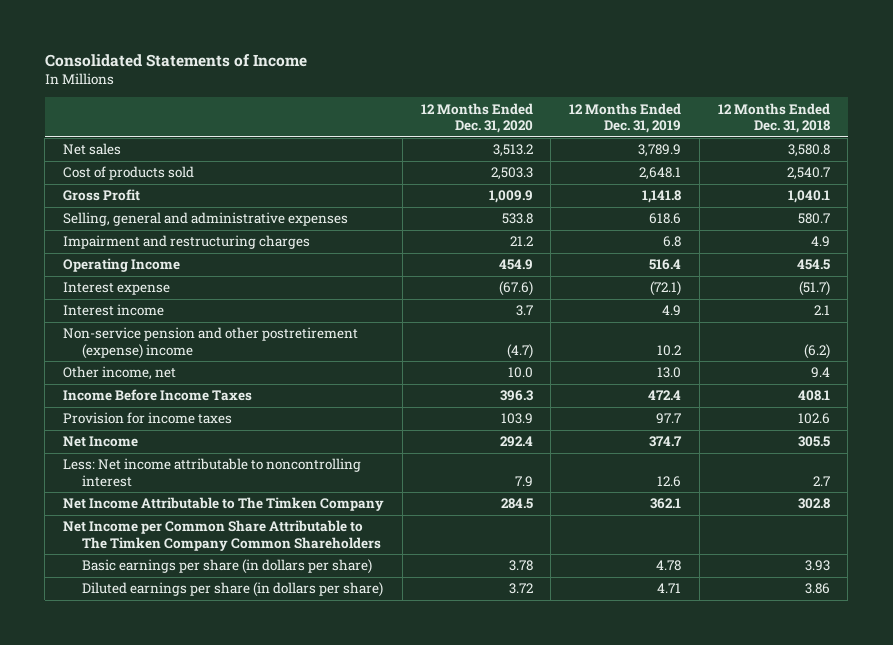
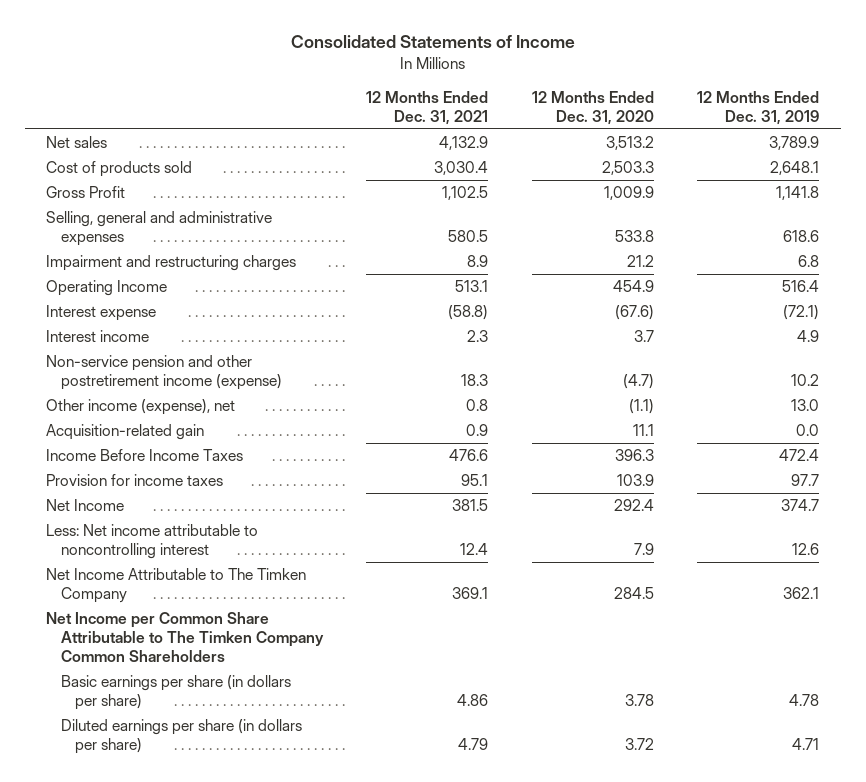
[717,102,830,133] 12 Months Ended Dec. 31, 2018 -> none
none -> [366,90,489,125] 12 Months Ended Dec. 31, 2021
[63,327,359,359] Non-service pension and other postretirement (expense) income -> [46,355,282,391] Non-service pension and other postretirement income (expense)
[63,366,177,381] Other income, net -> [46,399,236,416] Other income (expense), net
[507,367,533,379] 10.0 -> [628,399,654,415] (1.1)
none -> [46,424,205,441] Acquisition-related gain

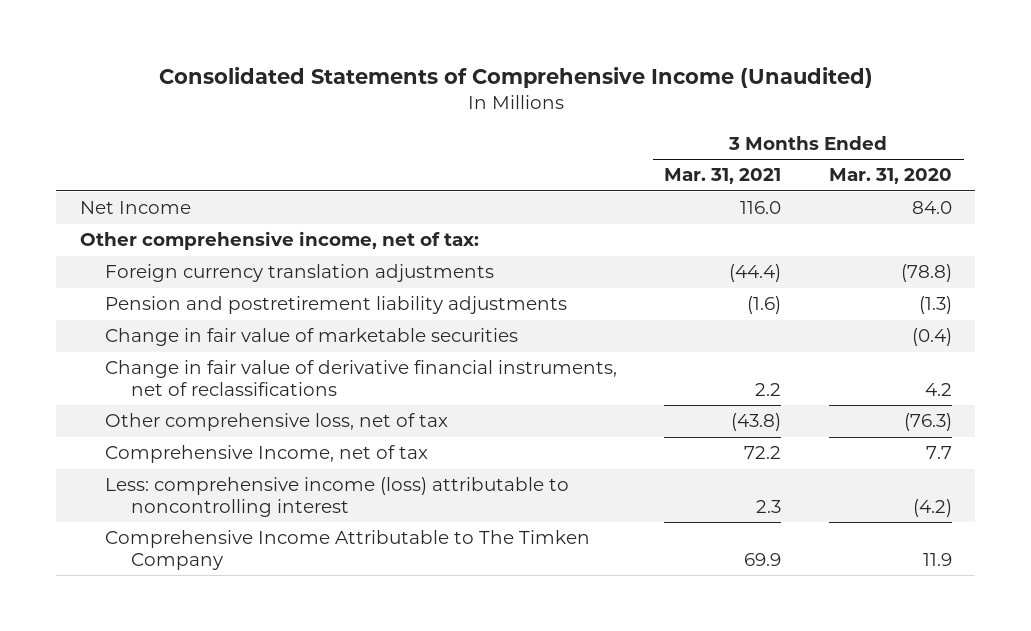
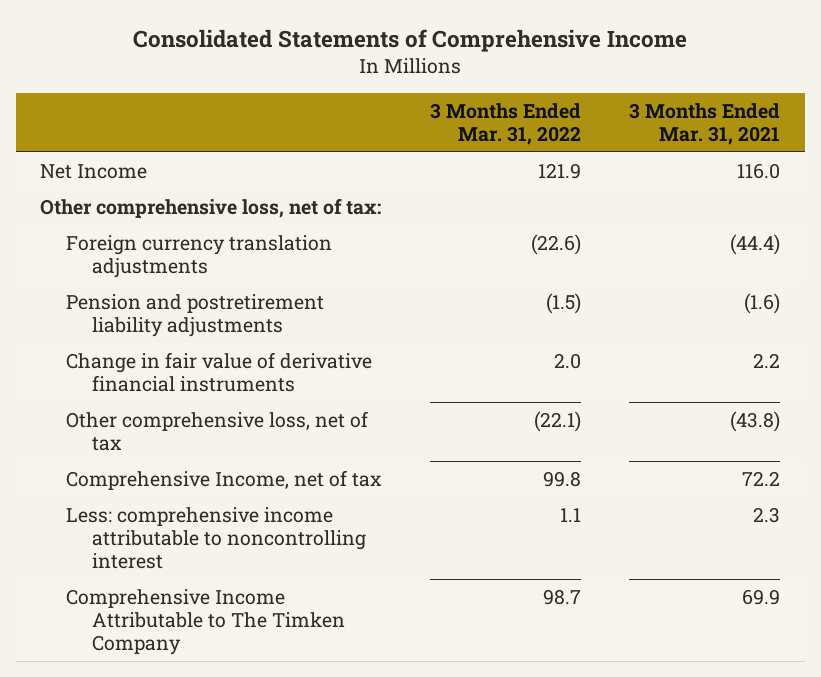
[158,67,873,89] Consolidated Statements of Comprehensive Income (Unaudited) -> [133,28,688,52] Consolidated Statements of Comprehensive Income
[828,168,952,185] Mar. 31, 2020 -> none
none -> [429,102,581,146] 3 Months Ended Mar. 31, 2022
[79,231,479,251] Other comprehensive income, net of tax: -> [40,197,382,218] Other comprehensive loss, net of tax:
[105,328,519,347] Change in fair value of marketable securities -> none
[105,360,618,396] Change in fair value of derivative financial instruments, net of reclassifications -> [66,351,373,393] Change in fair value of derivative financial instruments
[105,477,570,517] Less: comprehensive income (loss) attributable to noncontrolling interest -> [66,506,367,570] Less: comprehensive income attributable to noncontrolling interest

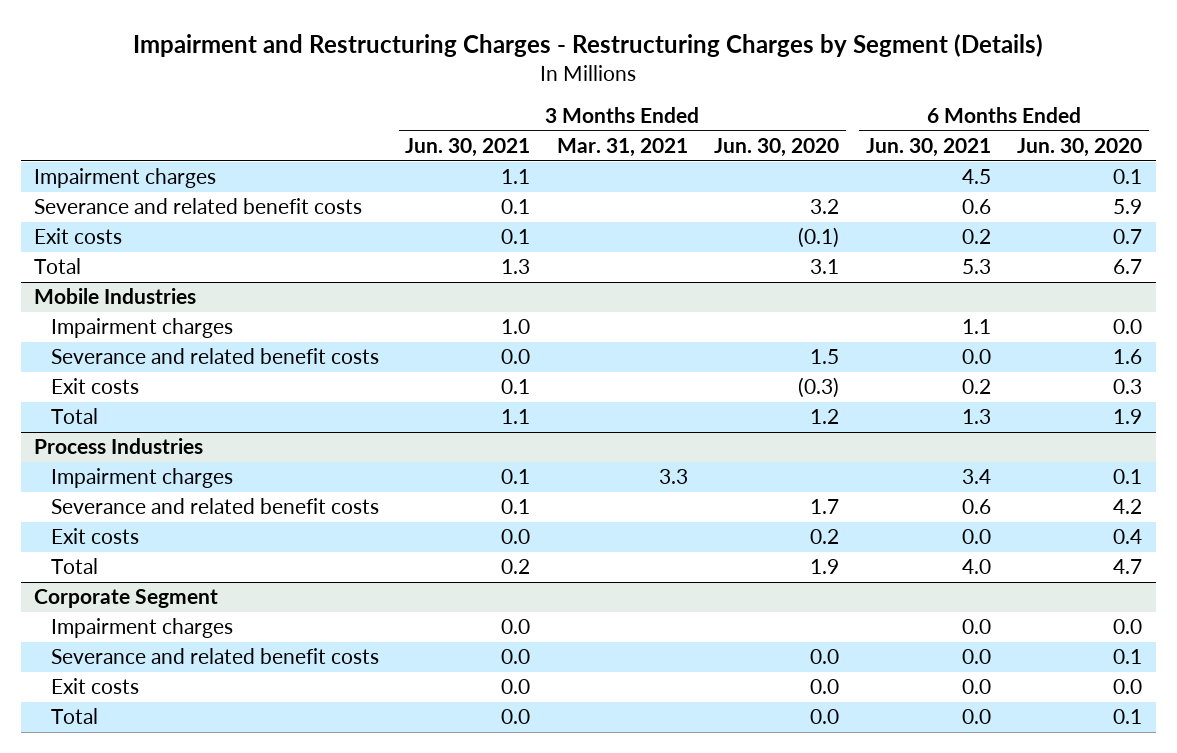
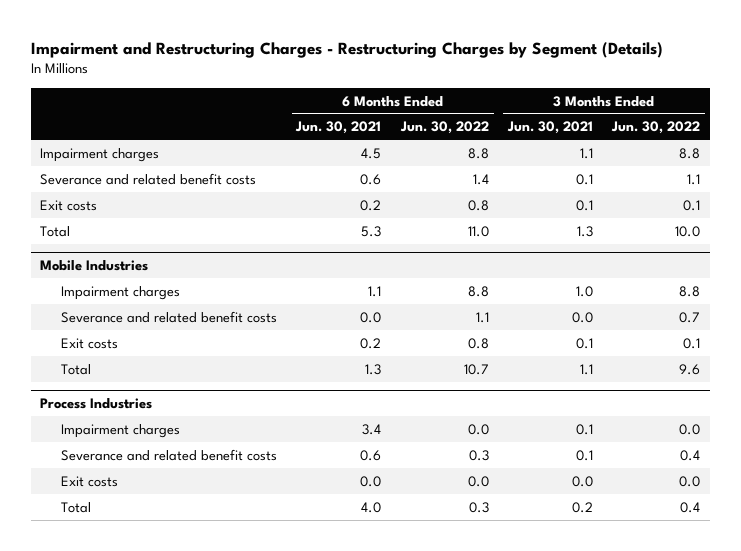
[556,137,688,157] Mar. 31, 2021 -> none
[714,137,840,157] Jun. 30, 2020 -> none
[1017,137,1143,157] Jun. 30, 2020 -> none
none -> [399,121,489,135] Jun. 30, 2022
none -> [611,121,701,135] Jun. 30, 2022
[34,589,219,609] Corporate Segment -> none
[50,618,233,639] Impairment charges -> none
[50,648,379,665] Severance and related benefit costs -> none
[50,678,139,695] Exit costs -> none
[50,708,98,725] Total -> none

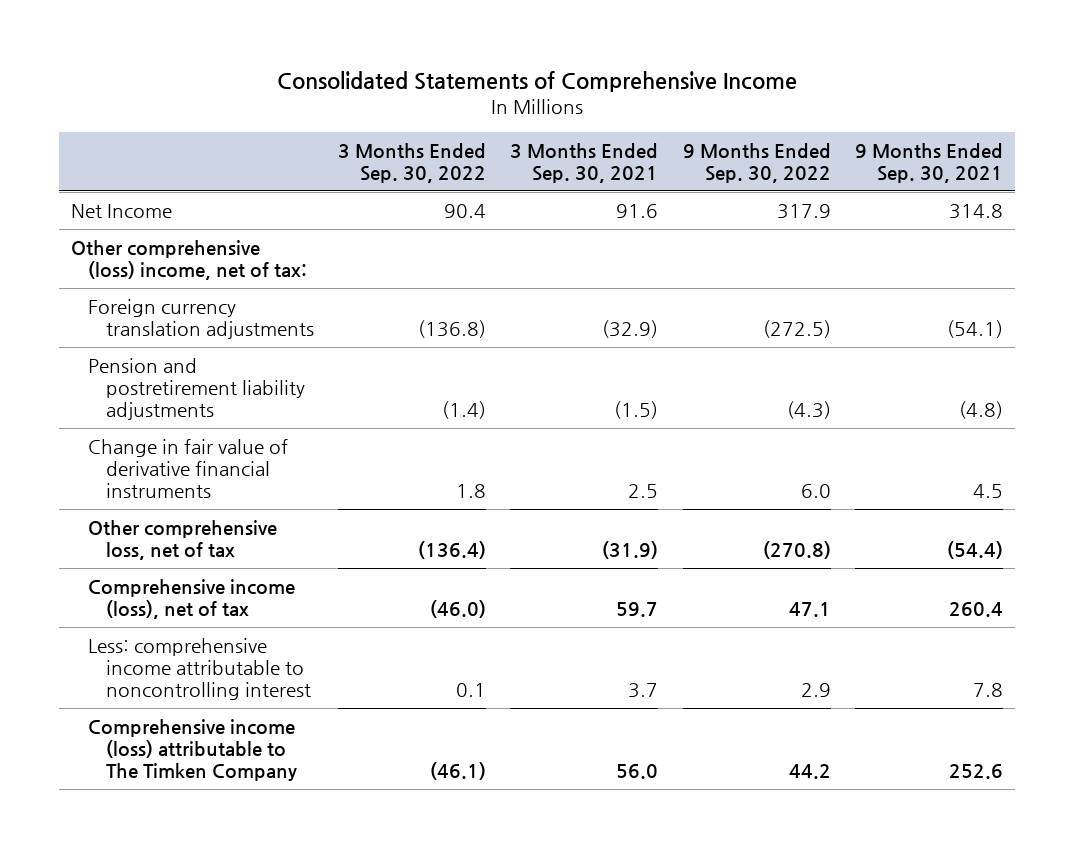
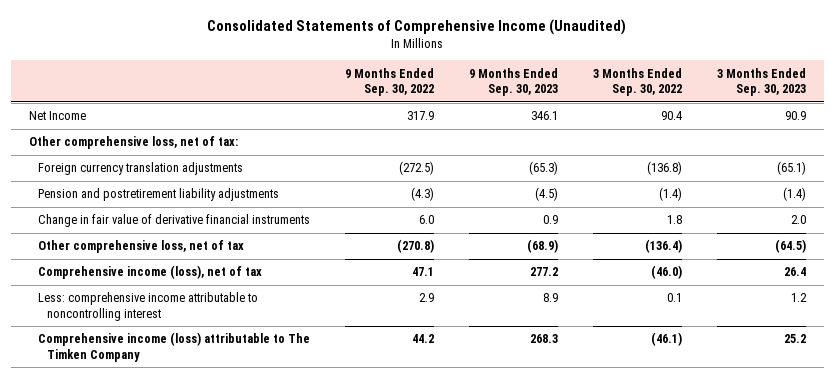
[276,70,797,92] Consolidated Statements of Comprehensive Income -> [207,18,627,35] Consolidated Statements of Comprehensive Income (Unaudited)
[510,142,659,184] 3 Months Ended Sep. 30, 2021 -> none
[854,142,1003,184] 9 Months Ended Sep. 30, 2021 -> none
none -> [468,67,558,97] 9 Months Ended Sep. 30, 2023
none -> [717,67,807,97] 3 Months Ended Sep. 30, 2023
[70,239,308,281] Other comprehensive (loss) income, net of tax: -> [28,136,238,150] Other comprehensive loss, net of tax:

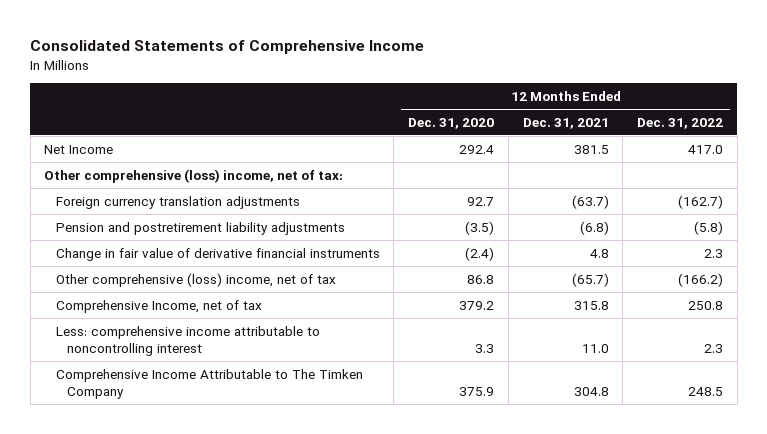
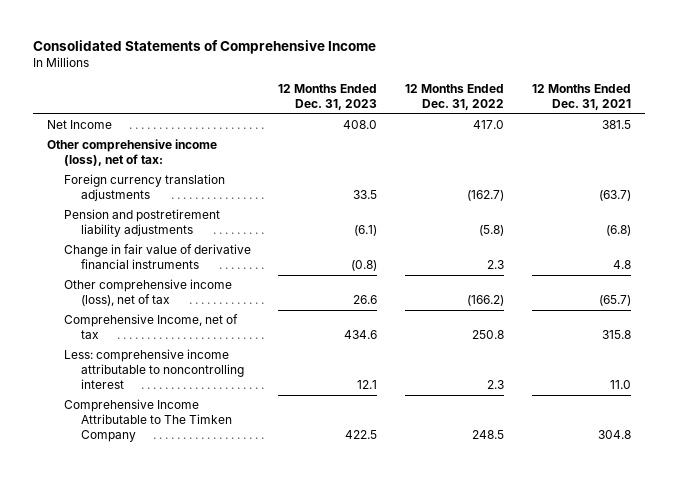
[408,117,495,129] Dec. 31, 2020 -> none
none -> [278,84,378,111] 12 Months Ended Dec. 31, 2023
[44,168,344,183] Other comprehensive (loss) income, net of tax: -> [46,139,217,167] Other comprehensive income (loss), net of tax:
[55,272,336,287] Other comprehensive (loss) income, net of tax -> [63,279,232,307] Other comprehensive income (loss), net of tax

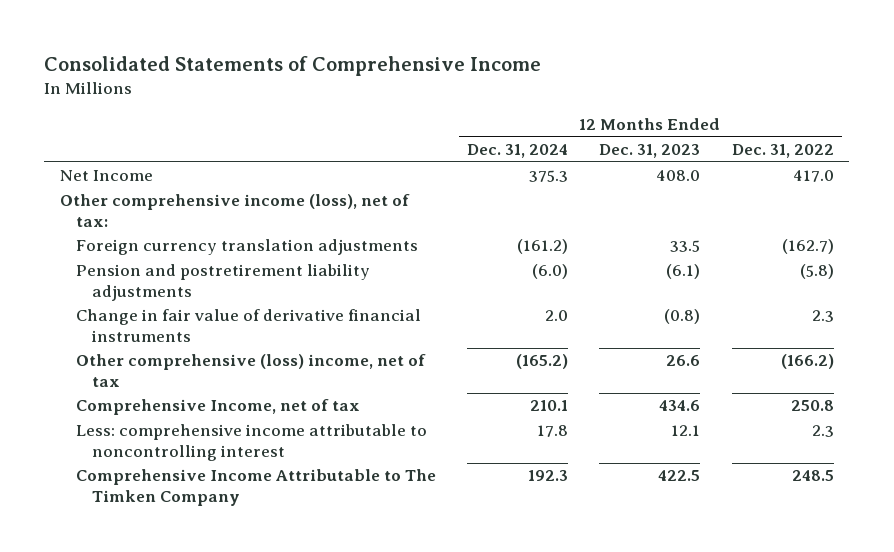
[531,84,631,111] 12 Months Ended Dec. 31, 2021 -> none
none -> [467,143,569,158] Dec. 31, 2024
[63,279,232,307] Other comprehensive income (loss), net of tax -> [75,354,426,387] Other comprehensive (loss) income, net of tax

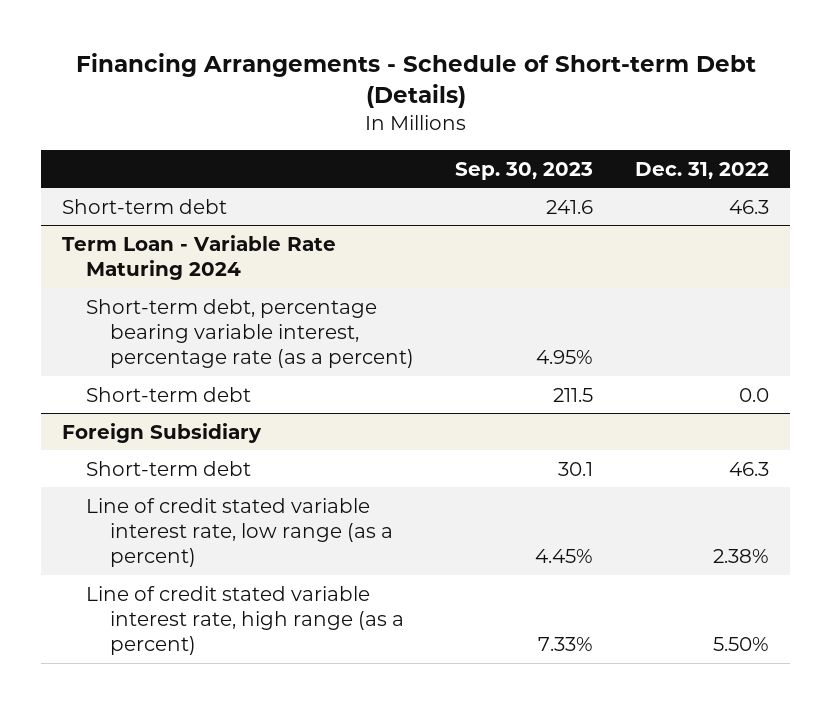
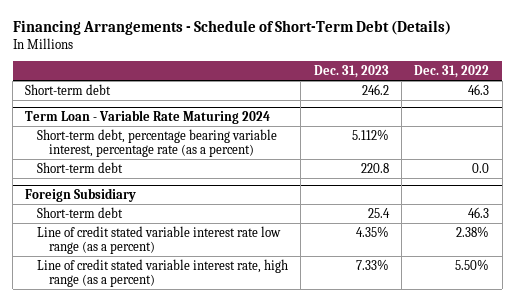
[75,53,756,109] Financing Arrangements - Schedule of Short-term Debt (Details) -> [12,19,451,35] Financing Arrangements - Schedule of Short-Term Debt (Details)
[455,161,594,180] Sep. 30, 2023 -> none
none -> [313,64,389,78] Dec. 31, 2023
[85,497,393,568] Line of credit stated variable interest rate, low range (as a percent) -> [37,225,282,255] Line of credit stated variable interest rate low range (as a percent)

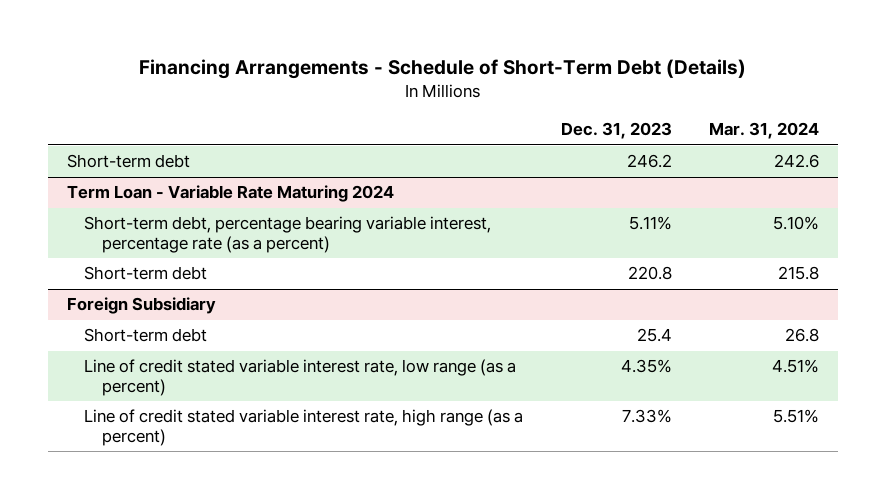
[414,64,490,78] Dec. 31, 2022 -> none
none -> [709,122,820,140] Mar. 31, 2024
[351,128,389,140] 5.112% -> [628,216,672,231] 5.11%
[37,225,282,255] Line of credit stated variable interest rate low range (as a percent) -> [84,359,517,396] Line of credit stated variable interest rate, low range (as a percent)

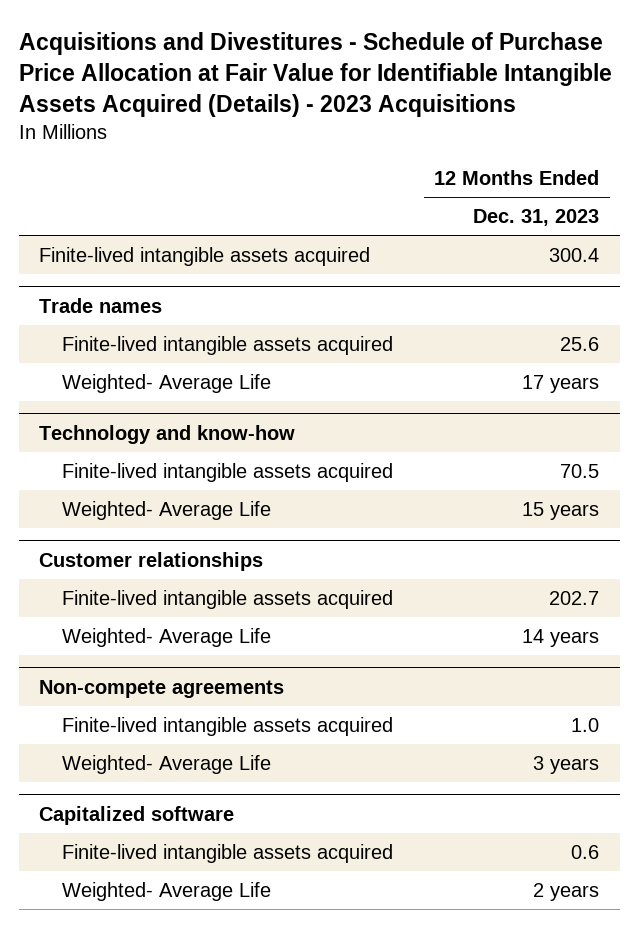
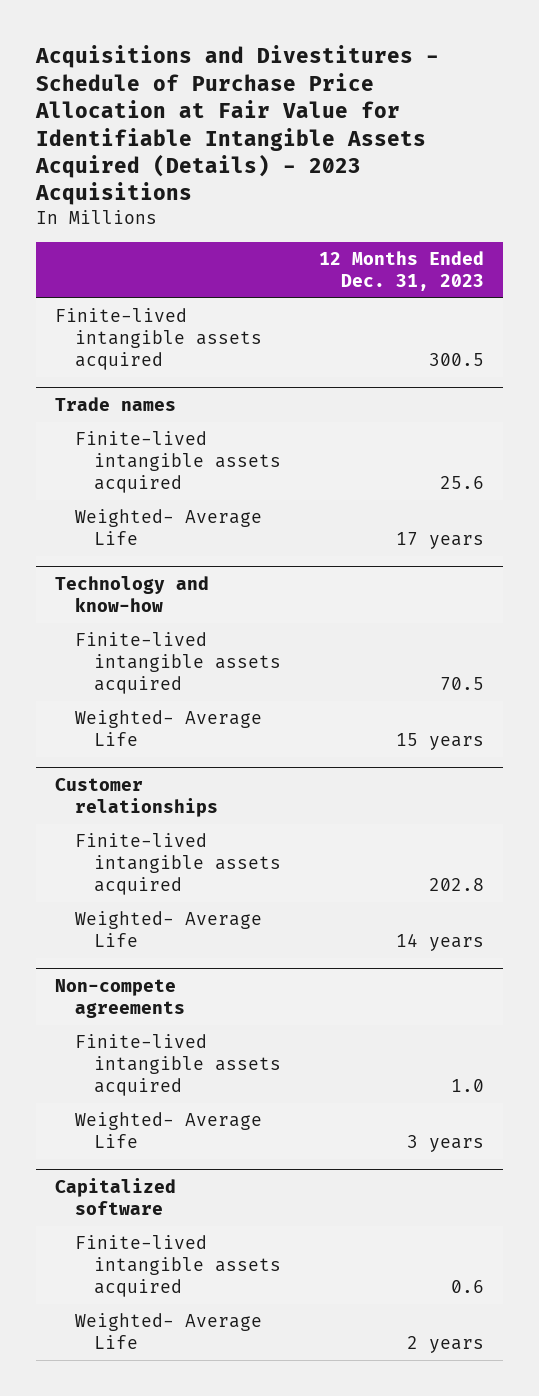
[549,247,600,262] 300.4 -> [428,352,484,366] 300.5
[549,590,600,605] 202.7 -> [428,877,484,891] 202.8

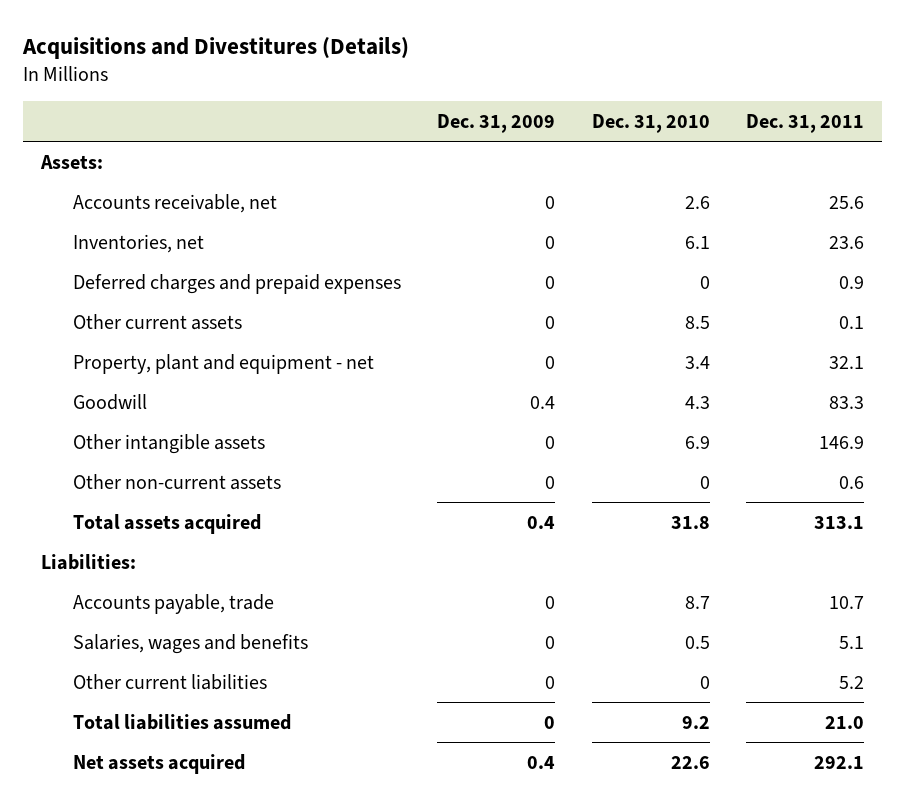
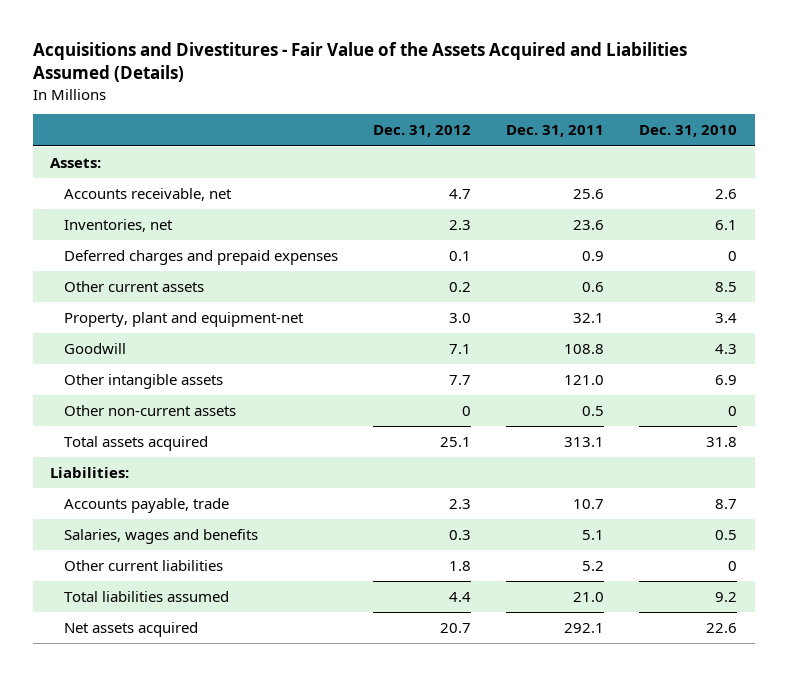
[22,37,410,60] Acquisitions and Divestitures (Details) -> [32,42,687,83] Acquisitions and Divestitures - Fair Value of the Assets Acquired and Liabilities Assumed (Details)
[437,113,556,133] Dec. 31, 2009 -> none
none -> [373,125,472,138] Dec. 31, 2012
[838,315,864,329] 0.1 -> [582,281,605,292] 0.6
[73,353,375,374] Property, plant and equipment - net -> [64,311,305,327] Property, plant and equipment-net
[828,395,864,409] 83.3 -> [564,343,605,354] 108.8
[818,435,864,449] 146.9 -> [564,374,605,385] 121.0
[838,475,864,489] 0.6 -> [582,405,605,416] 0.5

